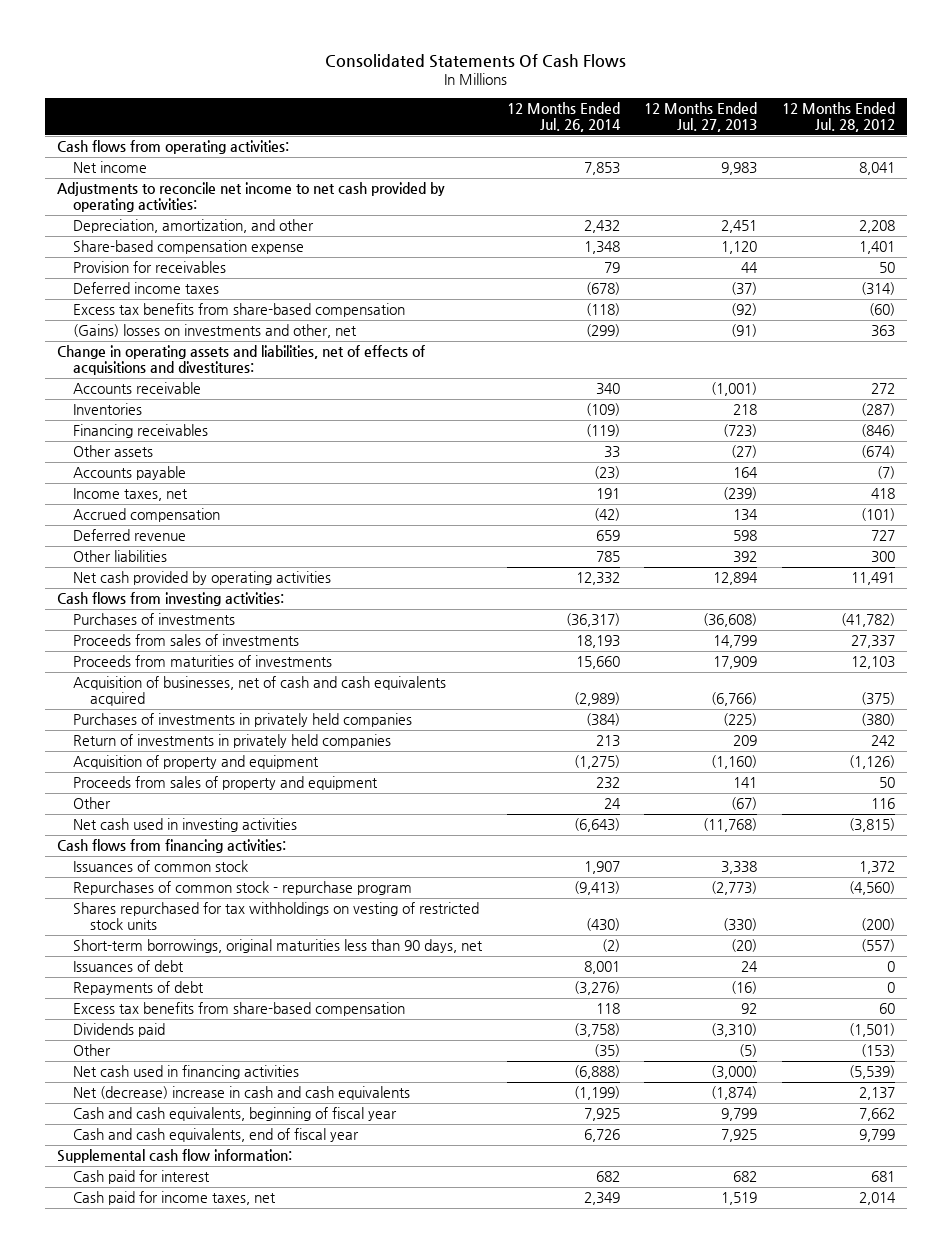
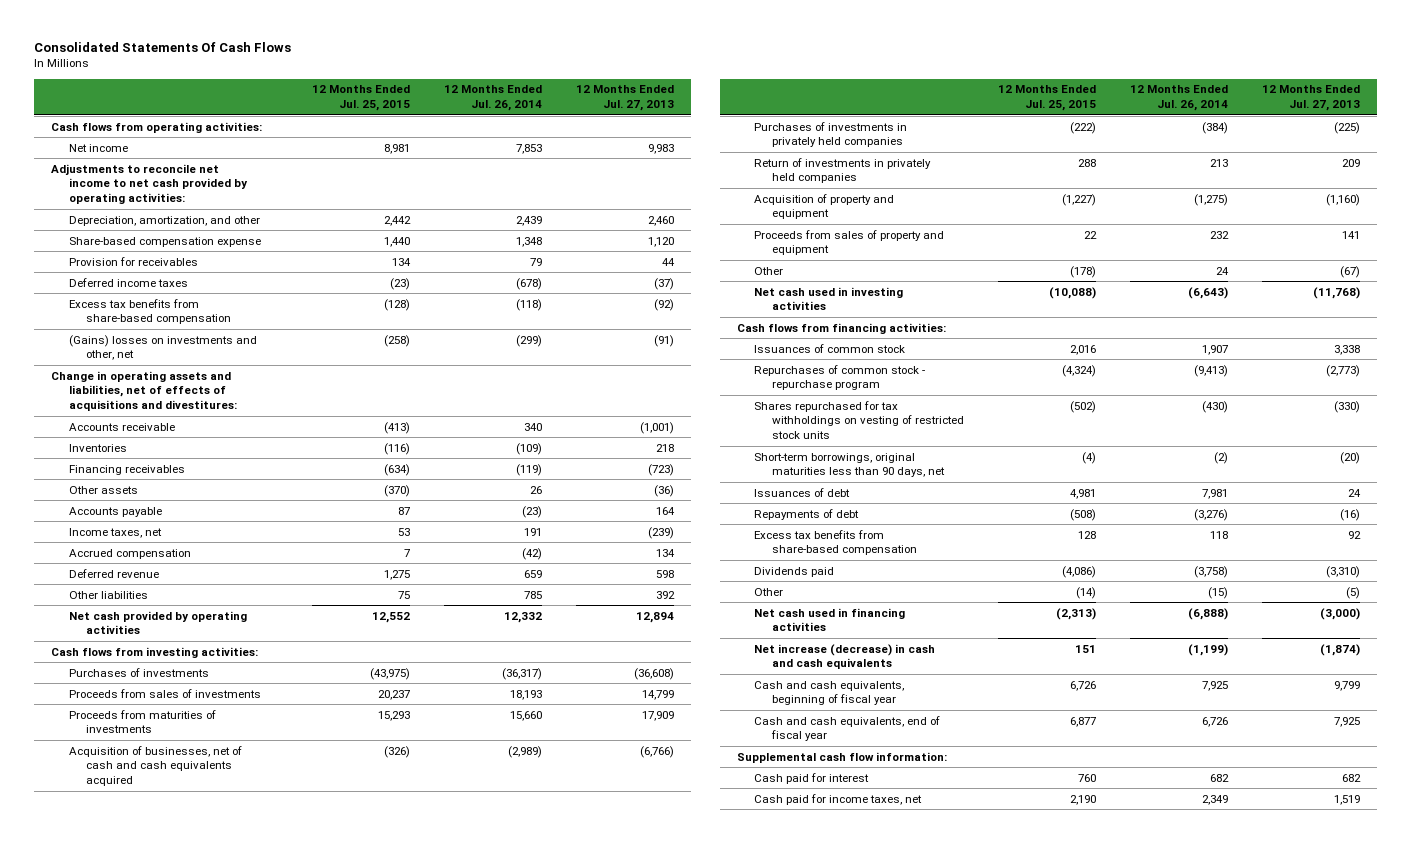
[781,102,895,133] 12 Months Ended Jul. 28, 2012 -> none
none -> [312,85,411,112] 12 Months Ended Jul. 25, 2015
[583,220,620,234] 2,432 -> [516,215,543,226] 2,439
[721,220,758,234] 2,451 -> [648,215,675,226] 2,460
[603,446,620,459] 33 -> [530,485,543,494] 26
[731,445,758,459] (27) -> [654,484,675,497] (36)
[583,961,620,975] 8,001 -> [1201,488,1228,499] 7,981
[593,1044,620,1058] (35) -> [1207,586,1228,599] (15)
[73,1086,411,1101] Net (decrease) increase in cash and cash equivalents -> [754,643,936,670] Net increase (decrease) in cash and cash equivalents

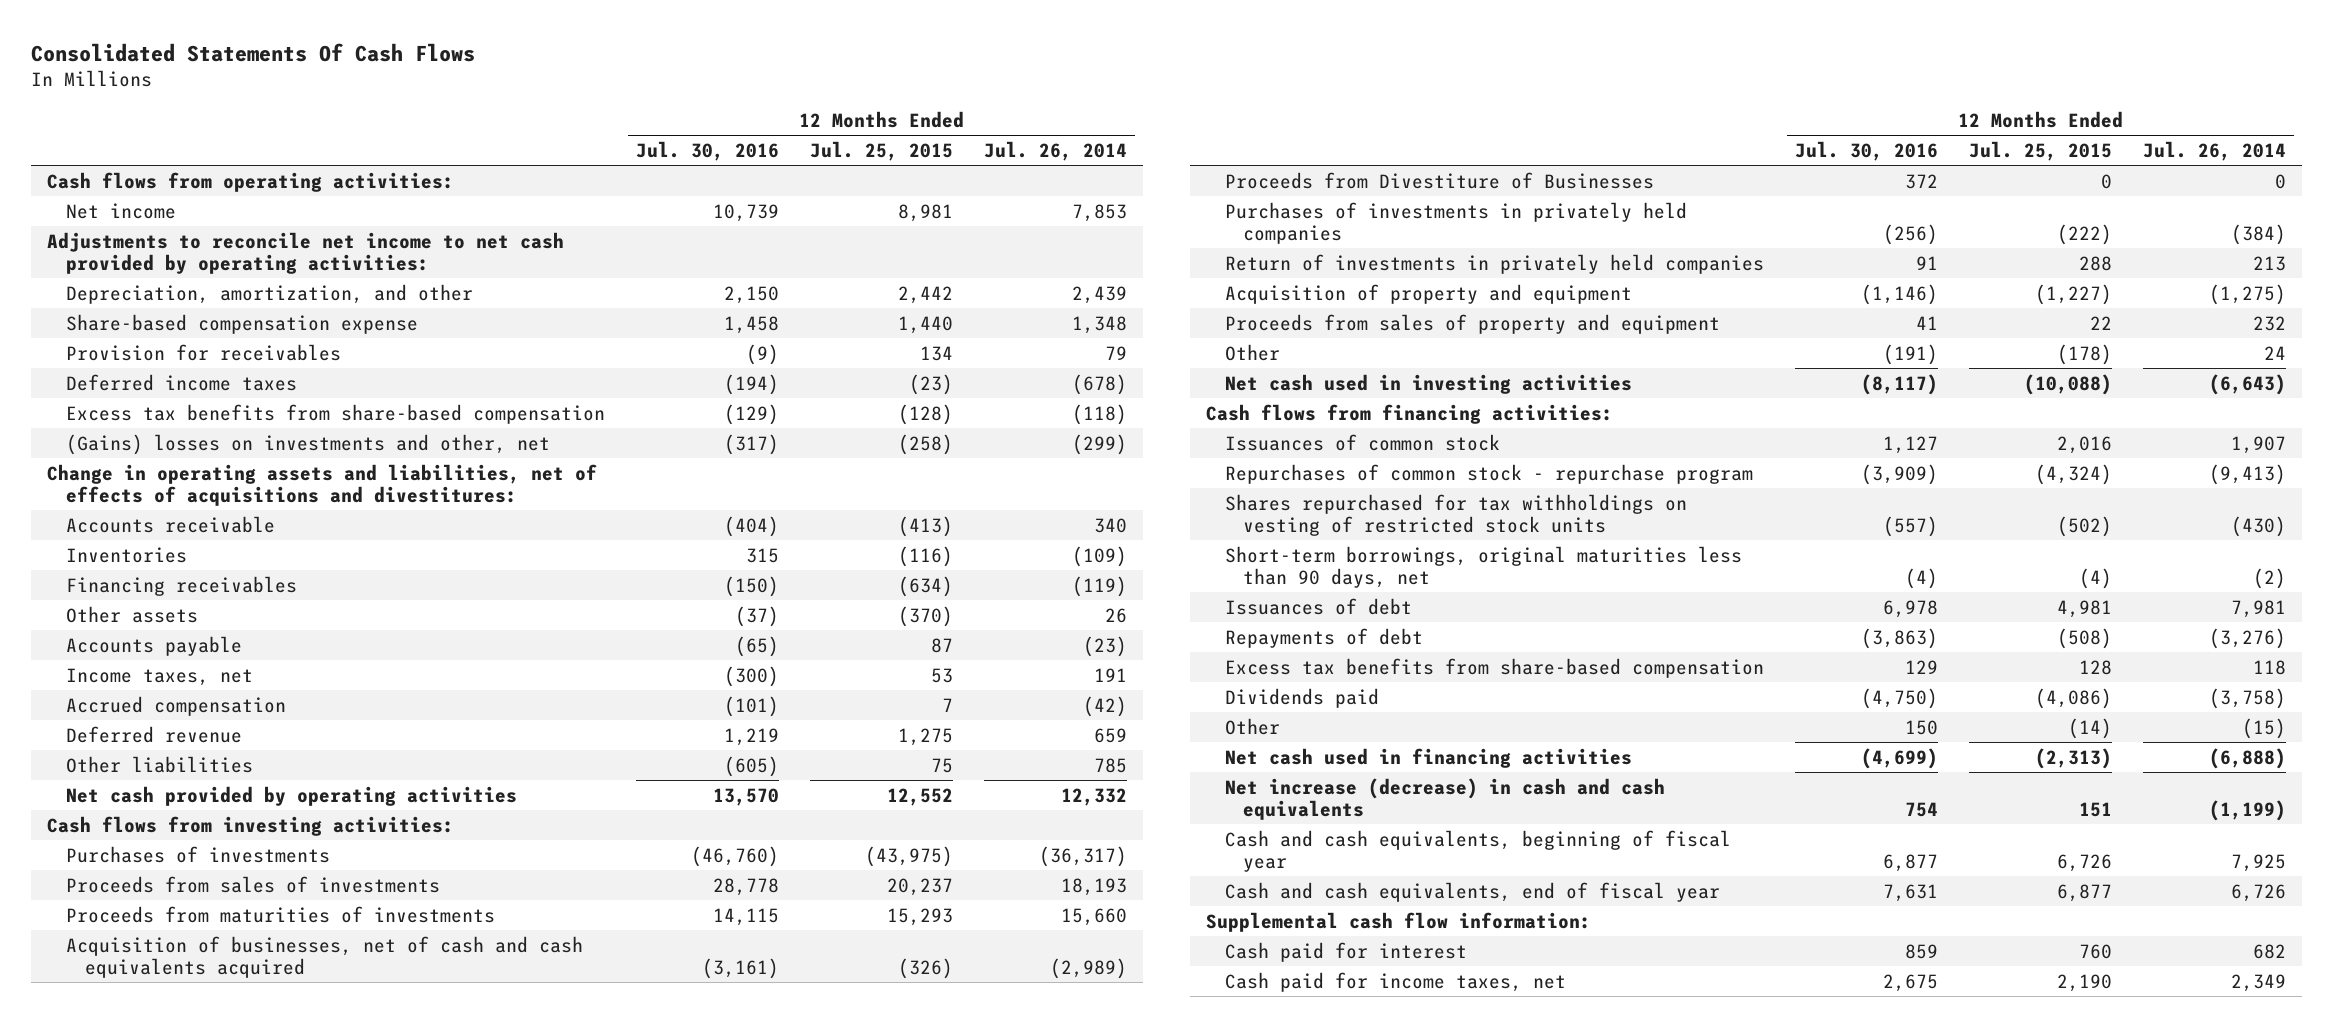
[576,85,675,112] 12 Months Ended Jul. 27, 2013 -> none
none -> [635,140,779,161] Jul. 30, 2016
none -> [1224,171,1654,189] Proceeds from Divestiture of Businesses

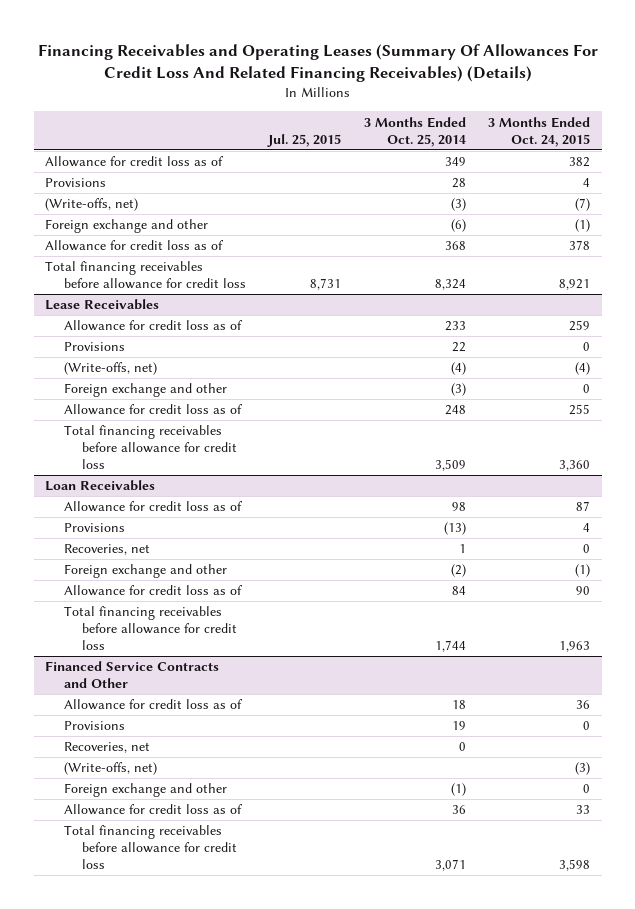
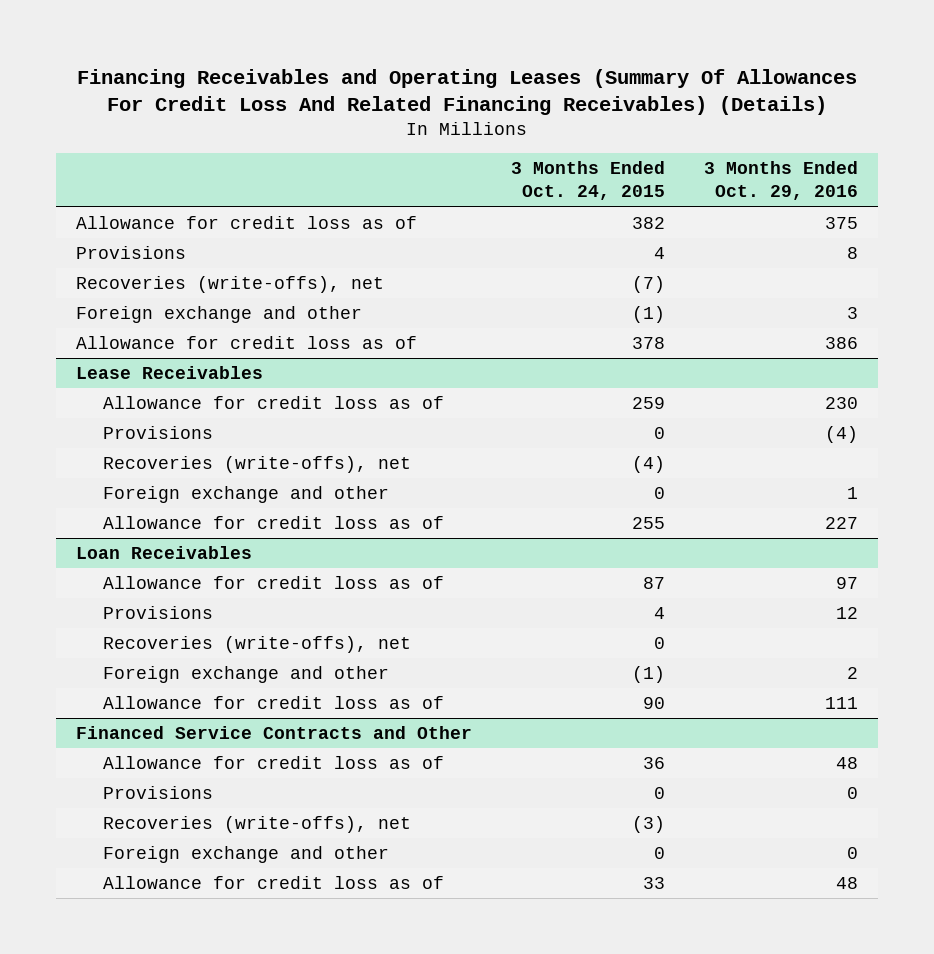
[267,133,342,147] Jul. 25, 2015 -> none
[363,116,466,147] 3 Months Ended Oct. 25, 2014 -> none
none -> [703,161,858,201] 3 Months Ended Oct. 29, 2016
[45,198,139,212] (Write-offs, net) -> [75,276,384,294] Recoveries (write-offs), net
[45,261,246,290] Total financing receivables before allowance for credit loss -> none
[63,362,157,376] (Write-offs, net) -> [103,456,412,474] Recoveries (write-offs), net
[63,425,238,470] Total financing receivables before allowance for credit loss -> none
[63,544,150,556] Recoveries, net -> [103,636,412,654] Recoveries (write-offs), net
[63,606,238,651] Total financing receivables before allowance for credit loss -> none
[63,742,150,754] Recoveries, net -> none
[63,762,157,776] (Write-offs, net) -> [103,816,412,834] Recoveries (write-offs), net
[63,825,238,870] Total financing receivables before allowance for credit loss -> none

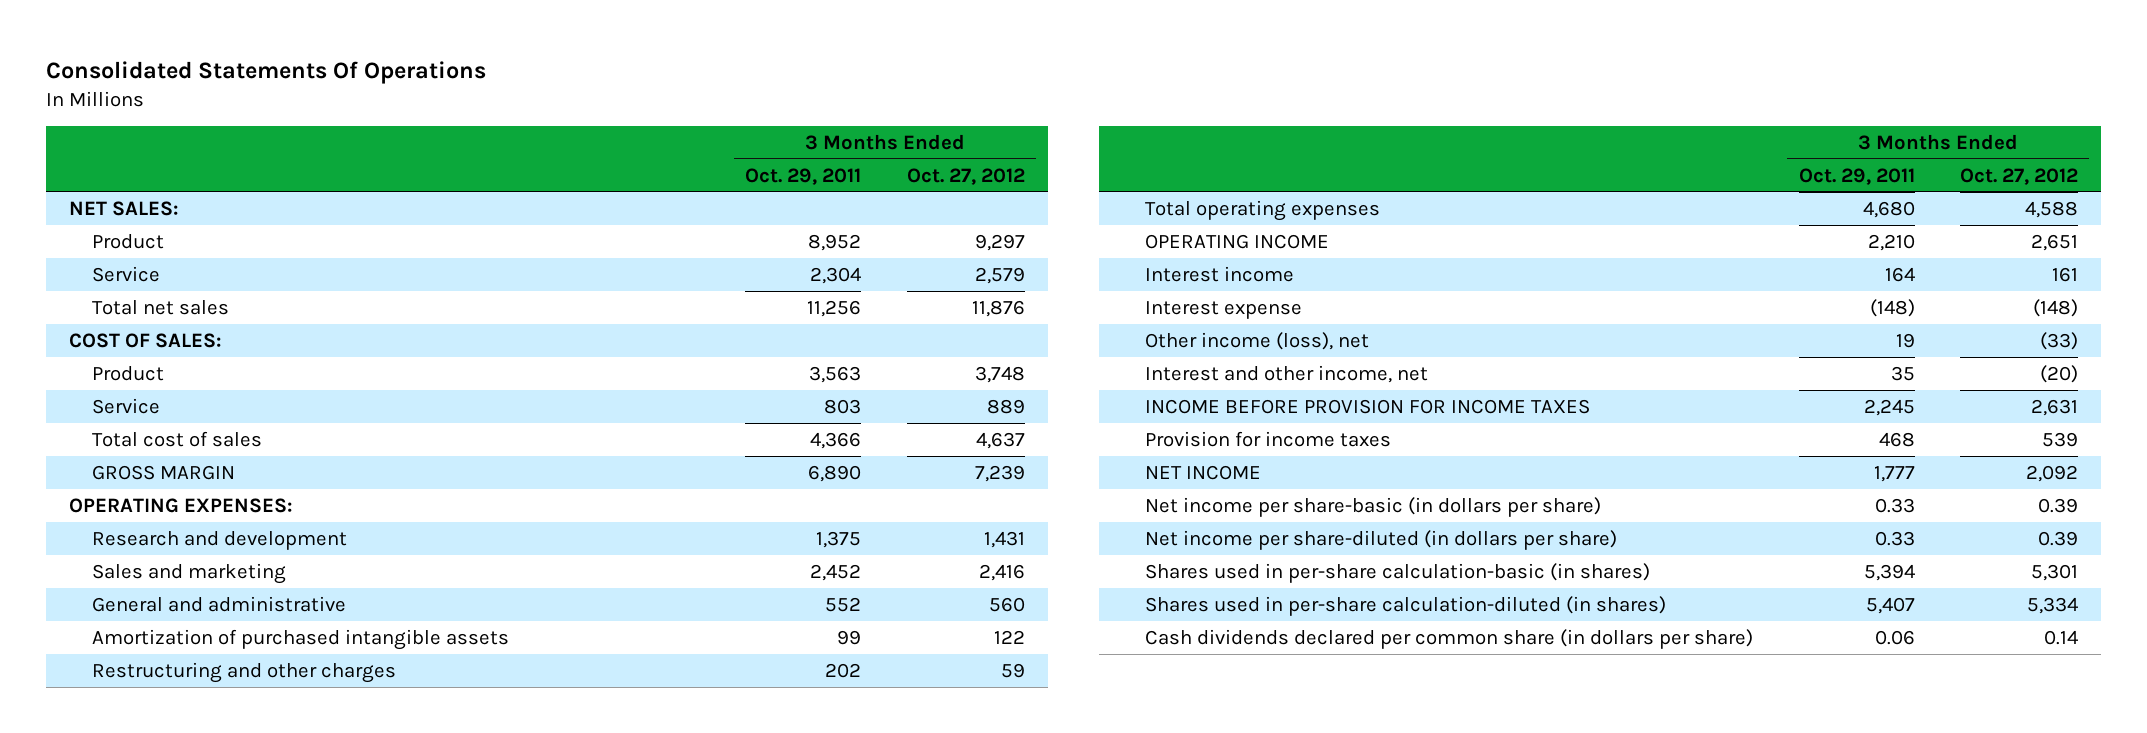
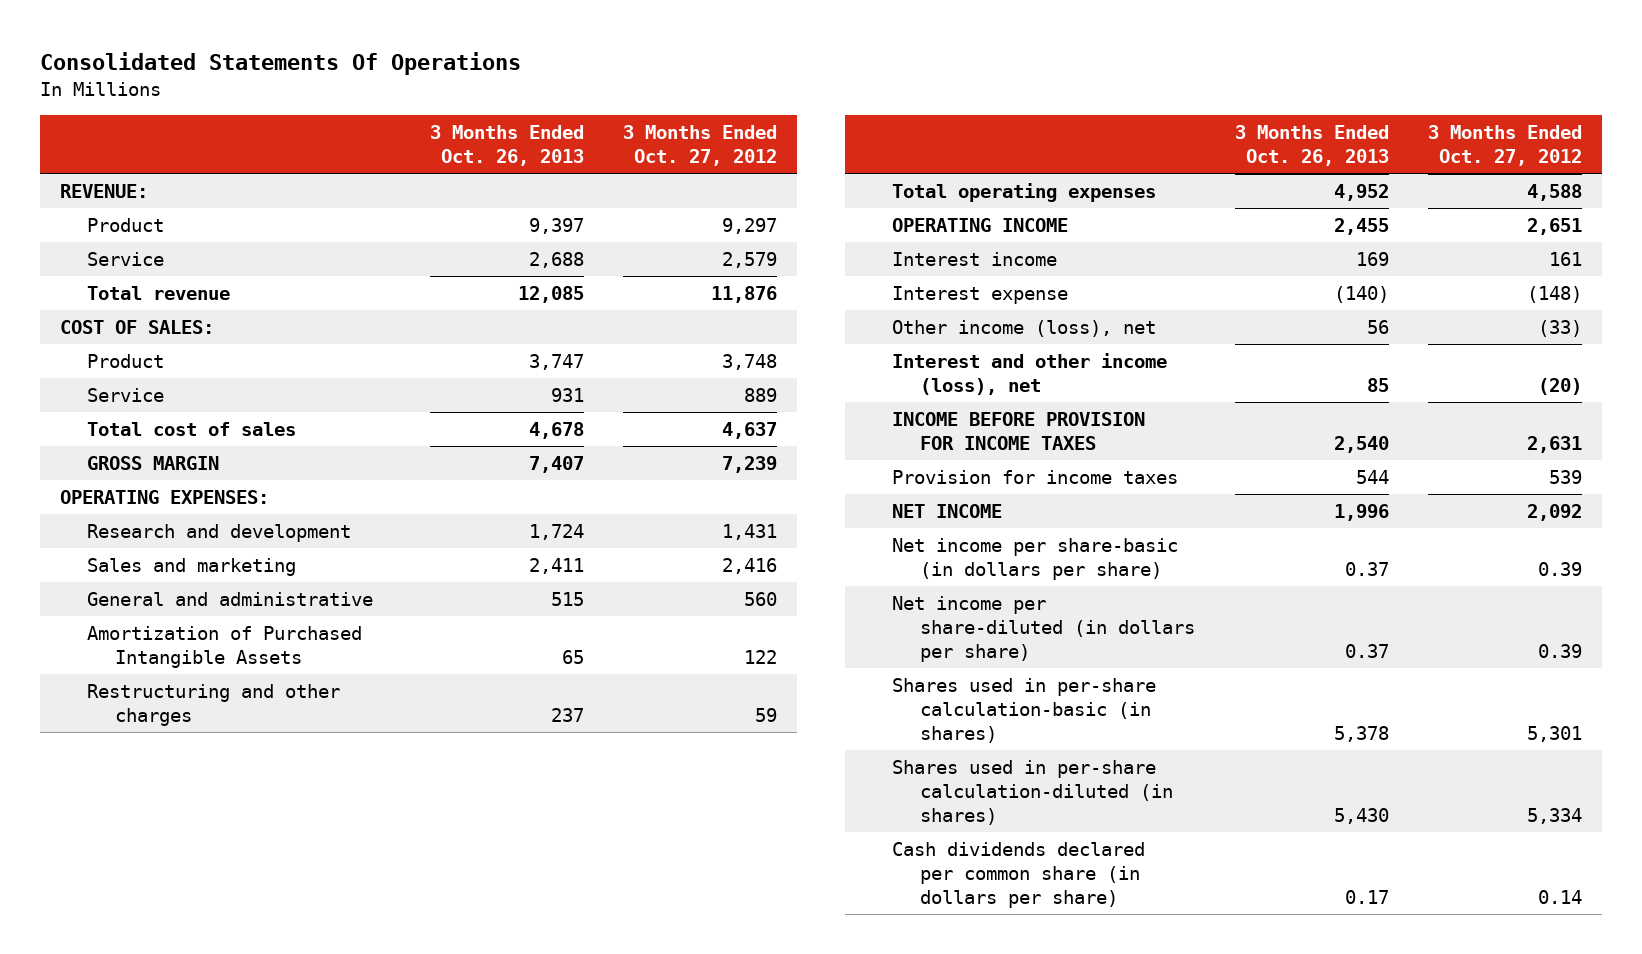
[745,167,862,185] Oct. 29, 2011 -> none
none -> [429,125,584,166] 3 Months Ended Oct. 26, 2013
[68,200,179,216] NET SALES: -> [59,184,148,199] REVENUE:
[91,299,229,315] Total net sales -> [87,286,231,301] Total revenue
[91,628,509,650] Amortization of purchased intangible assets -> [87,626,363,669] Amortization of Purchased Intangible Assets
[1144,364,1428,383] Interest and other income, net -> [892,353,1168,396] Interest and other income (loss), net

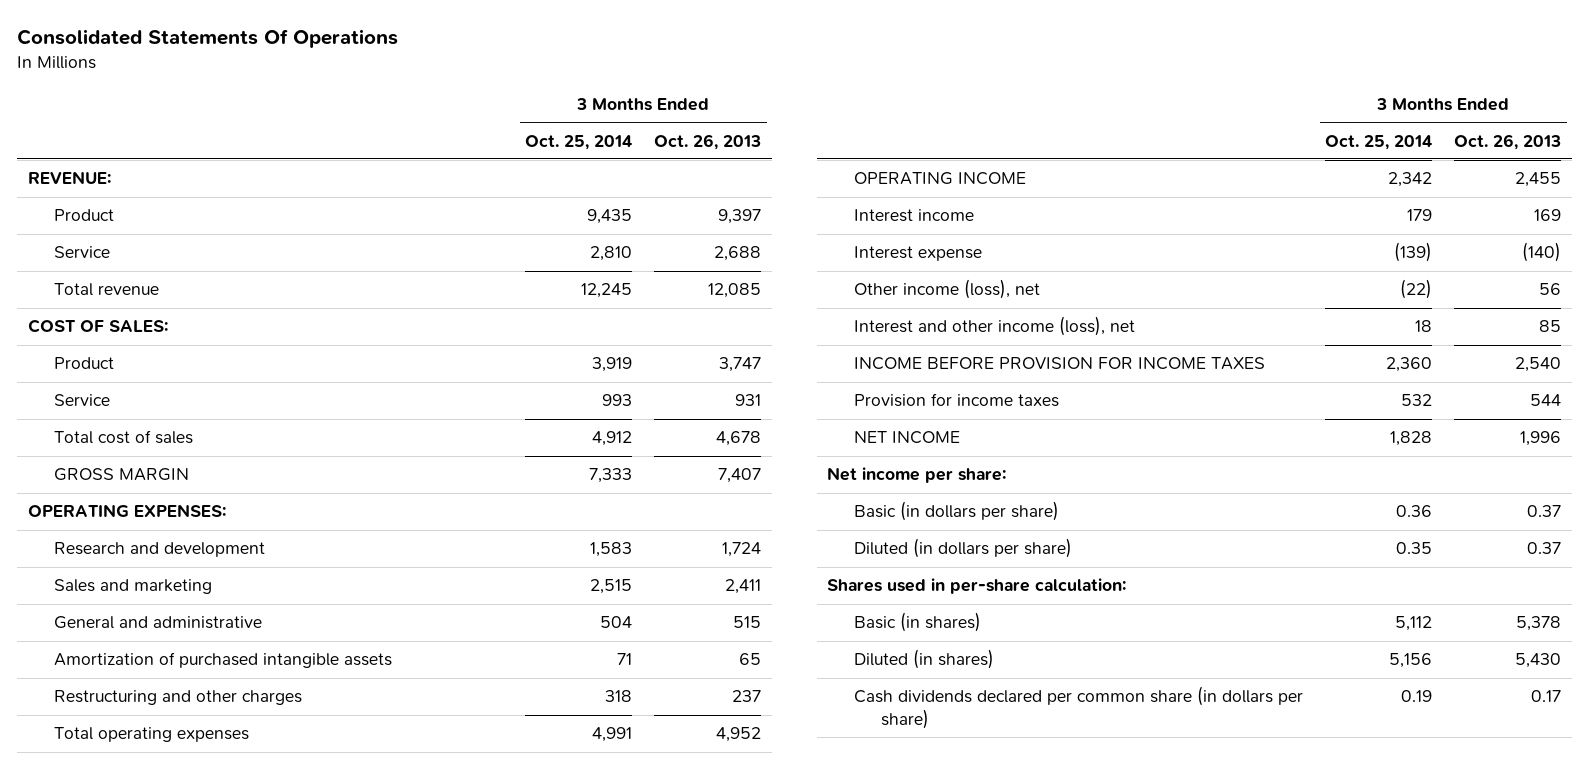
[623,125,778,166] 3 Months Ended Oct. 27, 2012 -> none
none -> [525,134,633,150] Oct. 25, 2014
[87,626,363,669] Amortization of Purchased Intangible Assets -> [54,652,393,669] Amortization of purchased intangible assets
none -> [827,467,1007,484] Net income per share:
[892,538,1179,581] Net income per share-basic (in dollars per share) -> [854,501,1060,522] Basic (in dollars per share)
[892,596,1196,662] Net income per share-diluted (in dollars per share) -> [854,538,1073,559] Diluted (in dollars per share)
none -> [827,578,1127,595] Shares used in per-share calculation:
[892,678,1157,743] Shares used in per-share calculation-basic (in shares) -> [854,612,982,633] Basic (in shares)
[892,760,1174,825] Shares used in per-share calculation-diluted (in shares) -> [854,649,995,670] Diluted (in shares)

